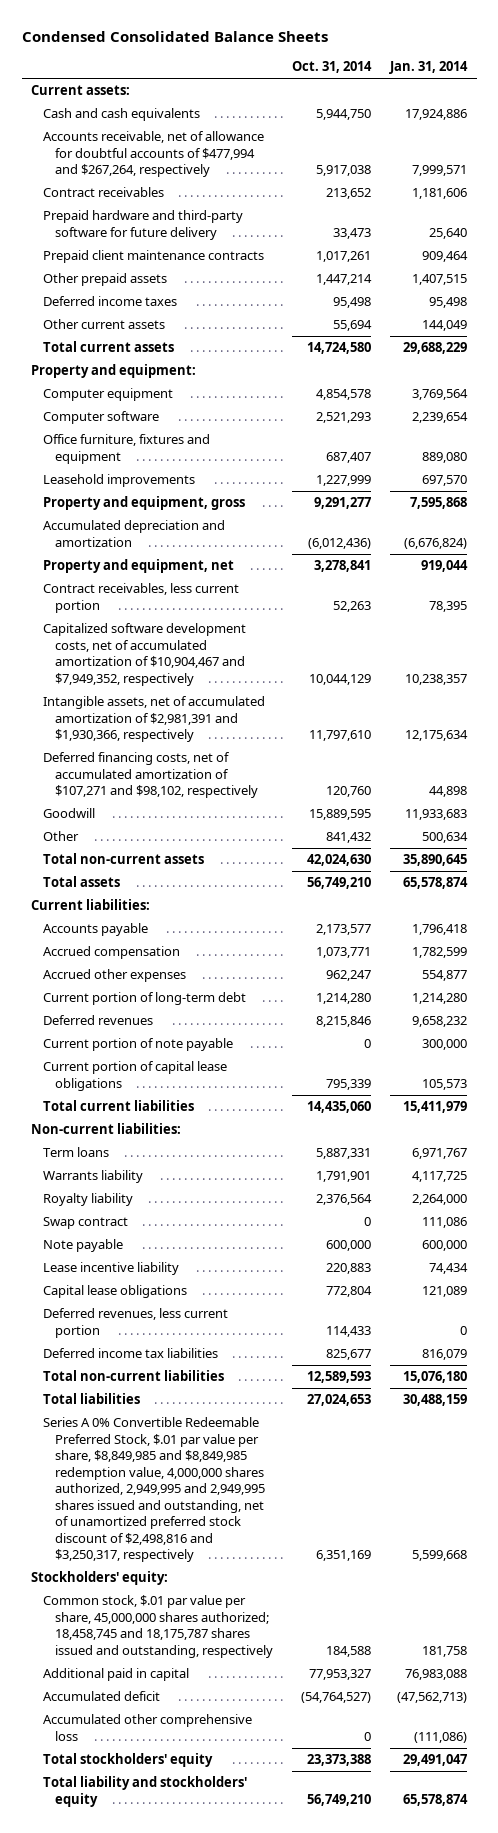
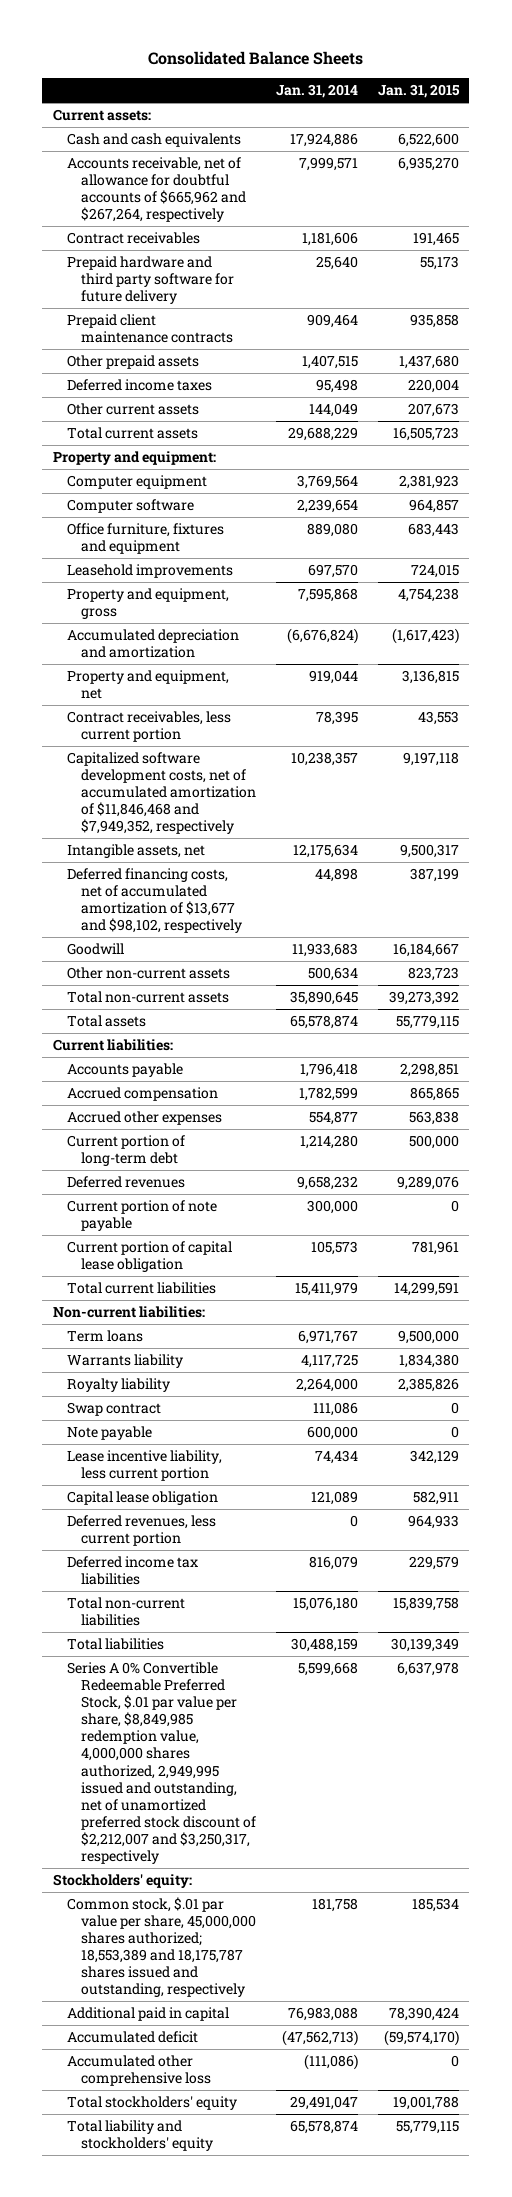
[21,30,328,42] Condensed Consolidated Balance Sheets -> [147,51,363,66] Consolidated Balance Sheets
[292,61,373,74] Oct. 31, 2014 -> none
none -> [378,84,461,99] Jan. 31, 2015
[43,131,265,178] Accounts receivable, net of allowance for doubtful accounts of $477,994 and $267,264, respectively -> [66,156,246,223] Accounts receivable, net of allowance for doubtful accounts of $665,962 and $267,264, respectively
[43,210,244,240] Prepaid hardware and third-party software for future delivery -> [66,255,234,305] Prepaid hardware and third party software for future delivery
[43,623,247,686] Capitalized software development costs, net of accumulated amortization of $10,904,467 and $7,949,352, respectively -> [66,751,256,835] Capitalized software development costs, net of accumulated amortization of $11,846,468 and $7,949,352, respectively
[43,696,266,743] Intangible assets, net of accumulated amortization of $2,981,391 and $1,930,366, respectively -> [66,843,205,858] Intangible assets, net
[43,752,258,799] Deferred financing costs, net of accumulated amortization of $107,271 and $98,102, respectively -> [66,867,242,934] Deferred financing costs, net of accumulated amortization of $13,677 and $98,102, respectively
[43,831,80,842] Other -> [66,966,230,979] Other non-current assets
[43,1061,228,1091] Current portion of capital lease obligations -> [66,1240,232,1273] Current portion of capital lease obligation
[43,1262,180,1276] Lease incentive liability -> [66,1449,222,1482] Lease incentive liability, less current portion
[43,1285,188,1299] Capital lease obligations -> [66,1490,218,1505] Capital lease obligation
[43,1417,265,1563] Series A 0% Convertible Redeemable Preferred Stock, $.01 par value per share, $8,849,985 and $8,849,985 redemption value, 4,000,000 shares authorized, 2,949,995 and 2,949,995 shares issued and outstanding, net of unamortized preferred stock discount of $2,498,816 and $3,250,317, respectively -> [66,1661,256,1865] Series A 0% Convertible Redeemable Preferred Stock, $.01 par value per share, $8,849,985 redemption value, 4,000,000 shares authorized, 2,949,995 issued and outstanding, net of unamortized preferred stock discount of $2,212,007 and $3,250,317, respectively
[43,1595,273,1658] Common stock, $.01 par value per share, 45,000,000 shares authorized; 18,458,745 and 18,175,787 shares issued and outstanding, respectively -> [66,1896,256,1998] Common stock, $.01 par value per share, 45,000,000 shares authorized; 18,553,389 and 18,175,787 shares issued and outstanding, respectively

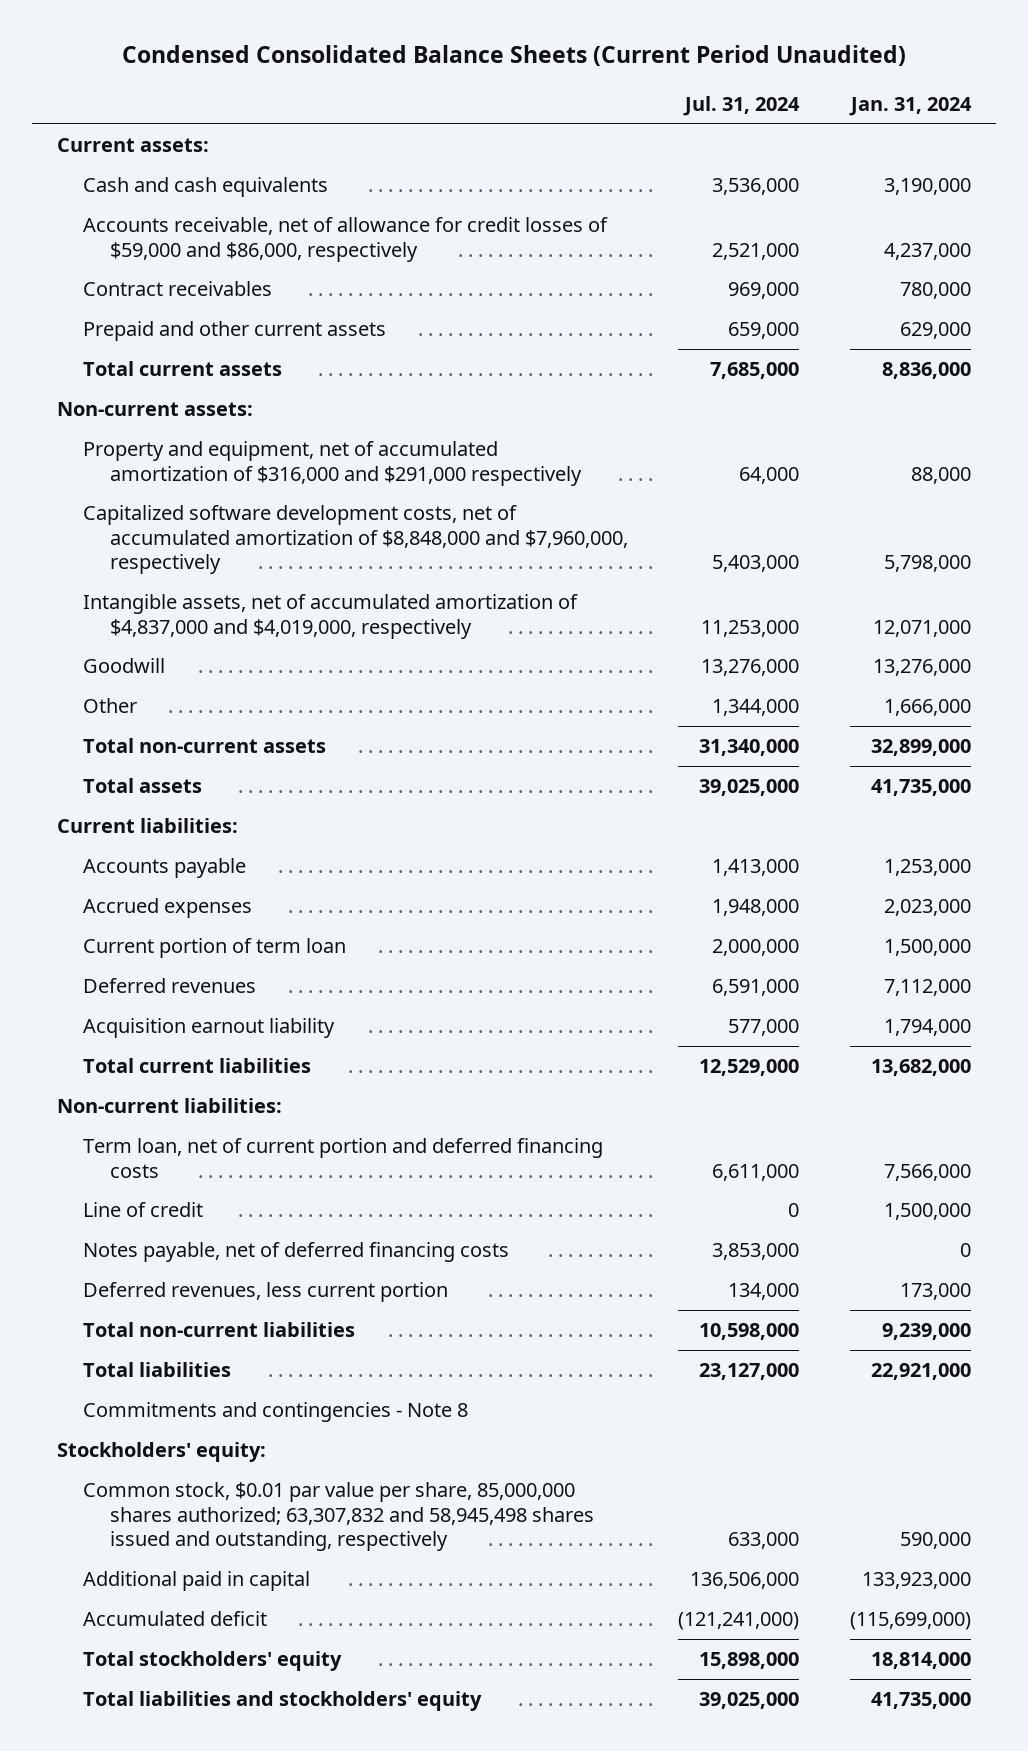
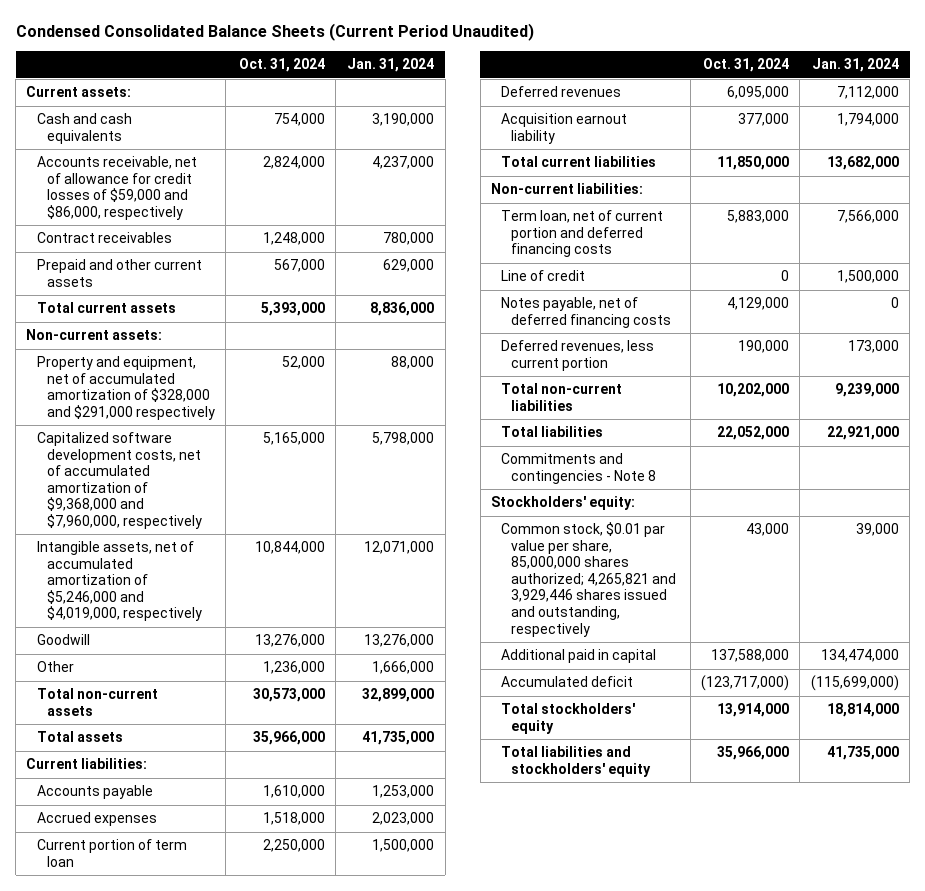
[683,95,801,116] Jul. 31, 2024 -> none
none -> [238,58,325,73] Oct. 31, 2024
[83,441,582,486] Property and equipment, net of accumulated amortization of $316,000 and $291,000 respectively -> [36,356,215,420] Property and equipment, net of accumulated amortization of $328,000 and $291,000 respectively
[83,505,628,574] Capitalized software development costs, net of accumulated amortization of $8,848,000 and $7,960,000, respectively -> [36,432,202,529] Capitalized software development costs, net of accumulated amortization of $9,368,000 and $7,960,000, respectively
[83,594,579,639] Intangible assets, net of accumulated amortization of $4,837,000 and $4,019,000, respectively -> [36,541,202,622] Intangible assets, net of accumulated amortization of $5,246,000 and $4,019,000, respectively
[83,1482,594,1551] Common stock, $0.01 par value per share, 85,000,000 shares authorized; 63,307,832 and 58,945,498 shares issued and outstanding, respectively -> [501,522,677,637] Common stock, $0.01 par value per share, 85,000,000 shares authorized; 4,265,821 and 3,929,446 shares issued and outstanding, respectively
[899,1531,971,1549] 590,000 -> [855,523,899,537] 39,000
[861,1572,971,1590] 133,923,000 -> [820,649,899,663] 134,474,000

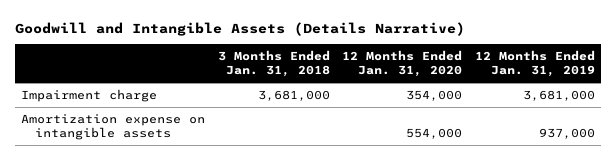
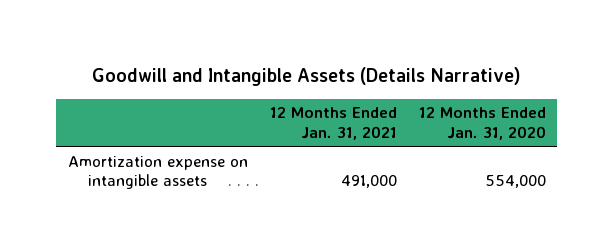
[217,49,330,78] 3 Months Ended Jan. 31, 2018 -> none
[474,49,595,78] 12 Months Ended Jan. 31, 2019 -> none
none -> [269,107,397,140] 12 Months Ended Jan. 31, 2021
[21,88,158,102] Impairment charge -> none

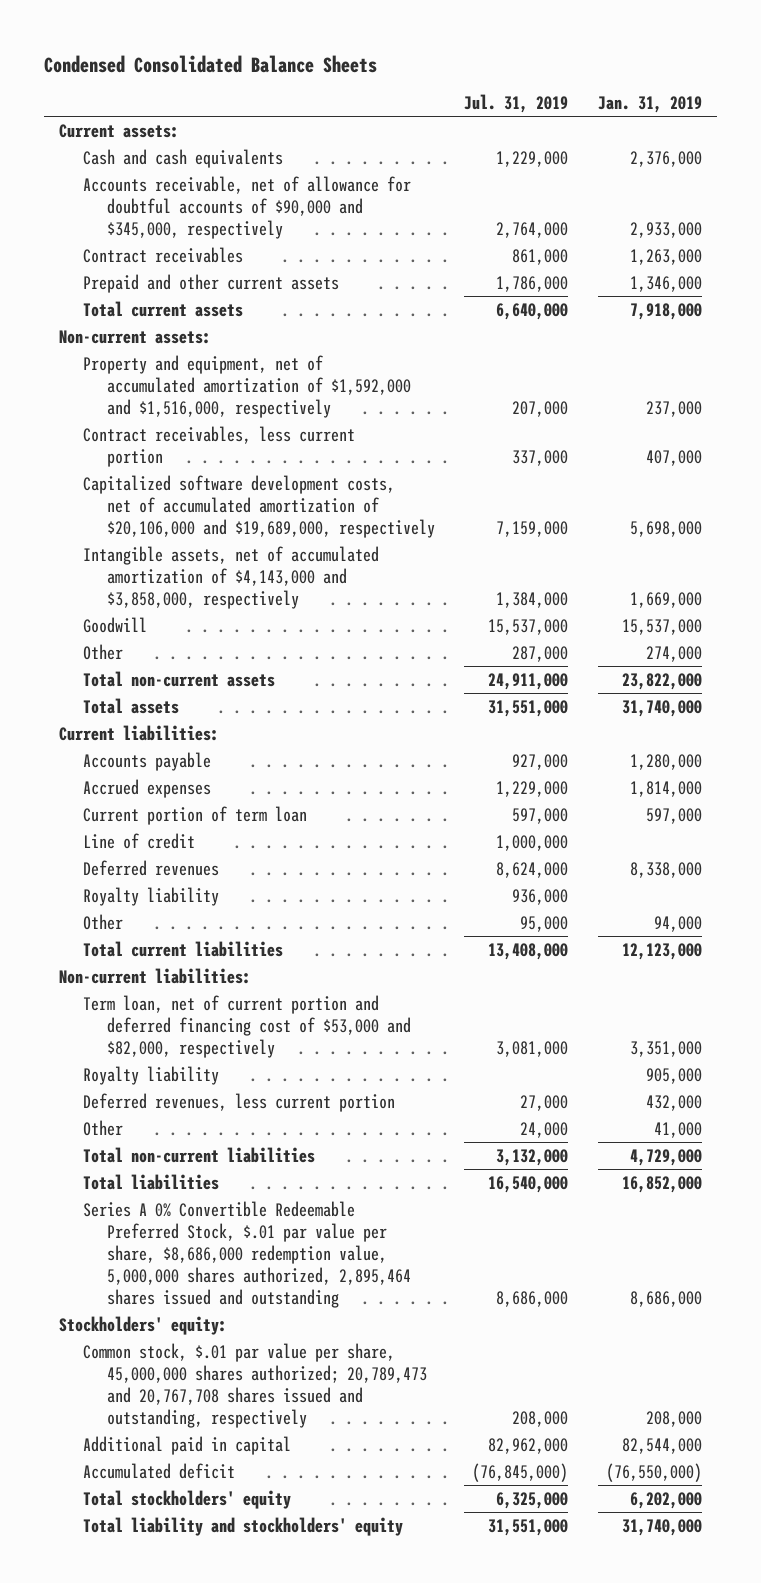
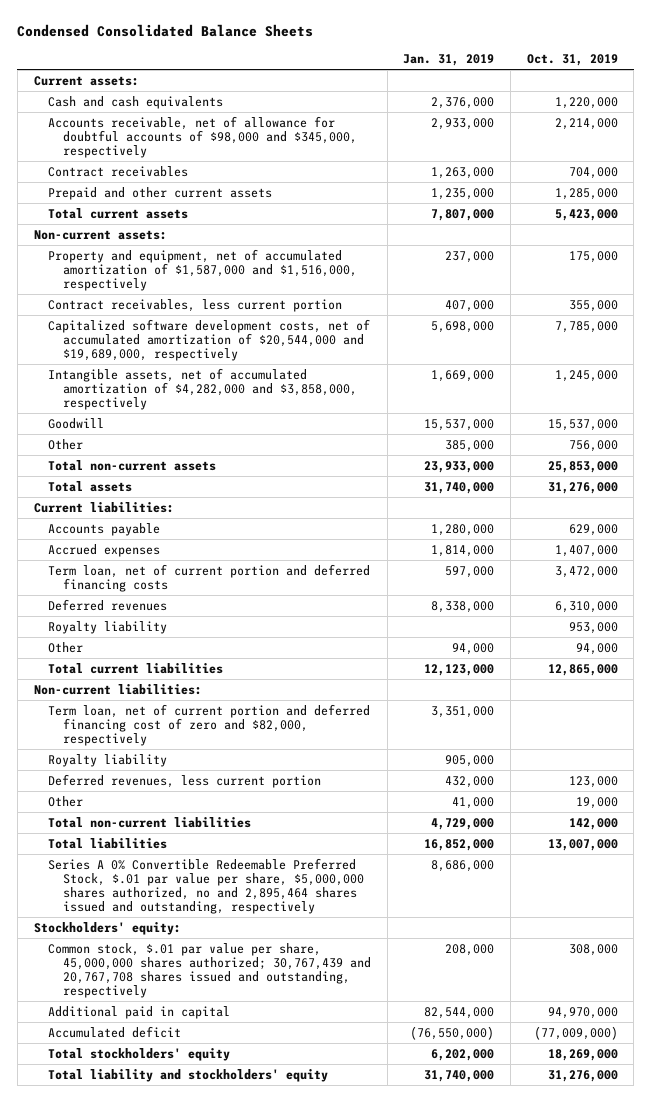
[464,94,569,114] Jul. 31, 2019 -> none
none -> [526,54,618,67] Oct. 31, 2019
[82,175,411,239] Accounts receivable, net of allowance for doubtful accounts of $90,000 and $345,000, respectively -> [48,115,357,159] Accounts receivable, net of allowance for doubtful accounts of $98,000 and $345,000, respectively
[630,275,703,292] 1,346,000 -> [431,187,495,200] 1,235,000
[630,302,703,320] 7,918,000 -> [431,208,495,221] 7,807,000
[82,354,411,418] Property and equipment, net of accumulated amortization of $1,592,000 and $1,516,000, respectively -> [48,248,357,292] Property and equipment, net of accumulated amortization of $1,587,000 and $1,516,000, respectively
[82,474,435,538] Capitalized software development costs, net of accumulated amortization of $20,106,000 and $19,689,000, respectively -> [48,318,371,362] Capitalized software development costs, net of accumulated amortization of $20,544,000 and $19,689,000, respectively
[82,545,379,609] Intangible assets, net of accumulated amortization of $4,143,000 and $3,858,000, respectively -> [48,367,357,411] Intangible assets, net of accumulated amortization of $4,282,000 and $3,858,000, respectively
[646,645,703,662] 274,000 -> [445,439,495,452] 385,000
[622,672,703,690] 23,822,000 -> [424,460,495,473] 23,933,000
[82,832,195,849] Line of credit -> none
[82,805,307,825] Current portion of term loan -> [48,563,371,592] Term loan, net of current portion and deferred financing costs
[82,994,411,1058] Term loan, net of current portion and deferred financing cost of $53,000 and $82,000, respectively -> [48,703,371,747] Term loan, net of current portion and deferred financing cost of zero and $82,000, respectively
[82,1200,411,1308] Series A 0% Convertible Redeemable Preferred Stock, $.01 par value per share, $8,686,000 redemption value, 5,000,000 shares authorized, 2,895,464 shares issued and outstanding -> [48,857,364,915] Series A 0% Convertible Redeemable Preferred Stock, $.01 par value per share, $5,000,000 shares authorized, no and 2,895,464 shares issued and outstanding, respectively
[82,1342,427,1428] Common stock, $.01 par value per share, 45,000,000 shares authorized; 20,789,473 and 20,767,708 shares issued and outstanding, respectively -> [48,942,371,999] Common stock, $.01 par value per share, 45,000,000 shares authorized; 30,767,439 and 20,767,708 shares issued and outstanding, respectively

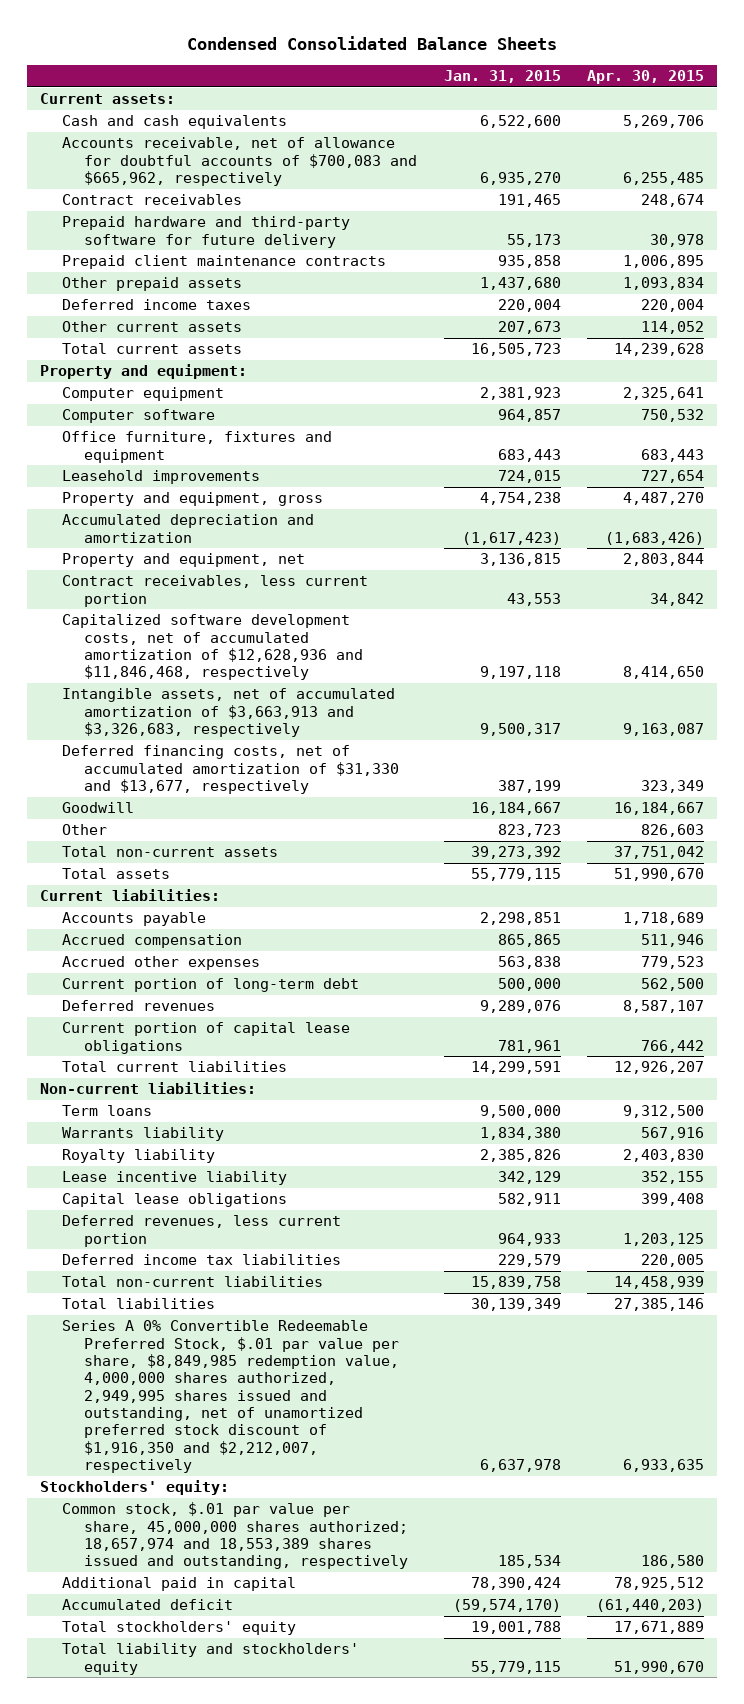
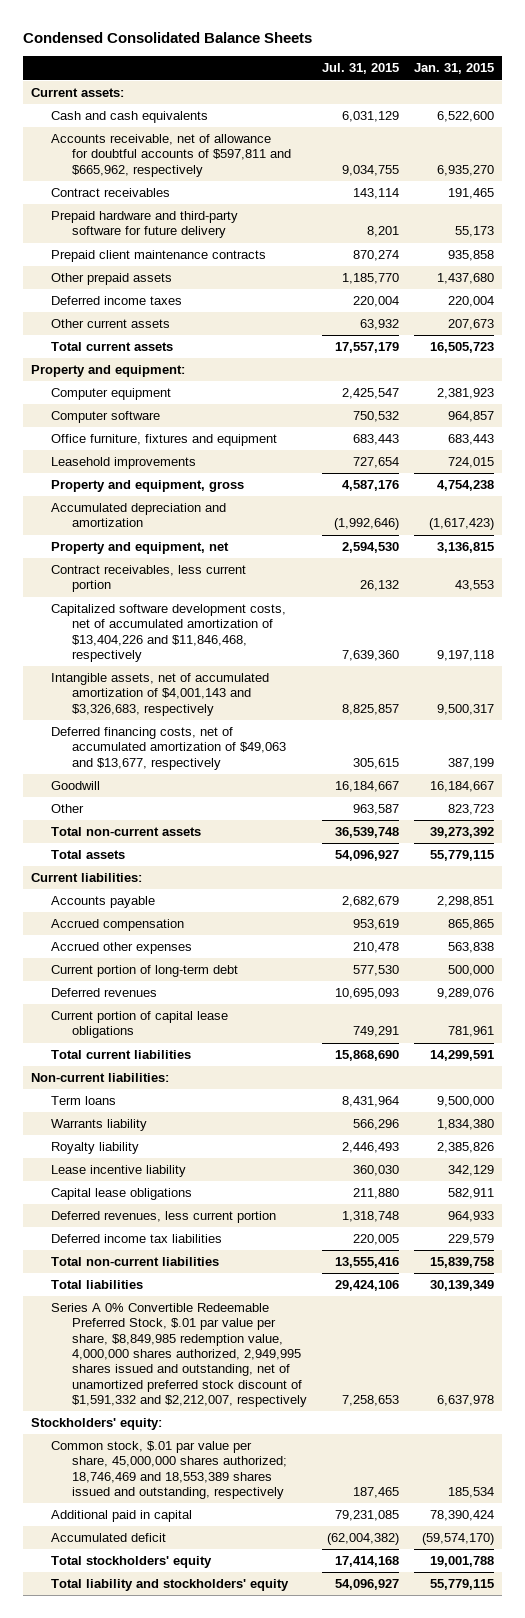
[586,70,704,85] Apr. 30, 2015 -> none
none -> [321,63,399,75] Jul. 31, 2015
[62,137,418,187] Accounts receivable, net of allowance for doubtful accounts of $700,083 and $665,962, respectively -> [51,134,291,177] Accounts receivable, net of allowance for doubtful accounts of $597,811 and $665,962, respectively
[62,614,364,681] Capitalized software development costs, net of accumulated amortization of $12,628,936 and $11,846,468, respectively -> [51,604,287,663] Capitalized software development costs, net of accumulated amortization of $13,404,226 and $11,846,468, respectively
[62,688,396,738] Intangible assets, net of accumulated amortization of $3,663,913 and $3,326,683, respectively -> [51,673,270,716] Intangible assets, net of accumulated amortization of $4,001,143 and $3,326,683, respectively
[62,745,400,795] Deferred financing costs, net of accumulated amortization of $31,330 and $13,677, respectively -> [51,727,286,770] Deferred financing costs, net of accumulated amortization of $49,063 and $13,677, respectively
[62,1320,400,1474] Series A 0% Convertible Redeemable Preferred Stock, $.01 par value per share, $8,849,985 redemption value, 4,000,000 shares authorized, 2,949,995 shares issued and outstanding, net of unamortized preferred stock discount of $1,916,350 and $2,212,007, respectively -> [51,1303,307,1408] Series A 0% Convertible Redeemable Preferred Stock, $.01 par value per share, $8,849,985 redemption value, 4,000,000 shares authorized, 2,949,995 shares issued and outstanding, net of unamortized preferred stock discount of $1,591,332 and $2,212,007, respectively
[62,1502,409,1570] Common stock, $.01 par value per share, 45,000,000 shares authorized; 18,657,974 and 18,553,389 shares issued and outstanding, respectively -> [51,1441,287,1500] Common stock, $.01 par value per share, 45,000,000 shares authorized; 18,746,469 and 18,553,389 shares issued and outstanding, respectively

